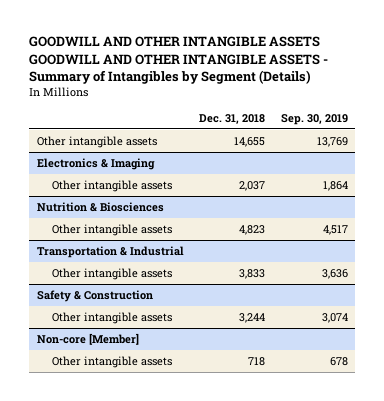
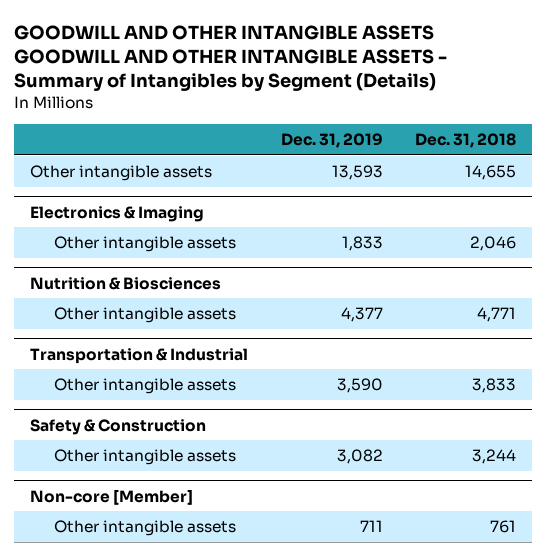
[280,114,348,126] Sep. 30, 2019 -> none
none -> [280,133,383,149] Dec. 31, 2019
[239,180,266,191] 2,037 -> [469,236,516,252] 2,046
[239,224,266,235] 4,823 -> [476,307,516,323] 4,771
[248,356,266,366] 718 -> [489,520,516,534] 761

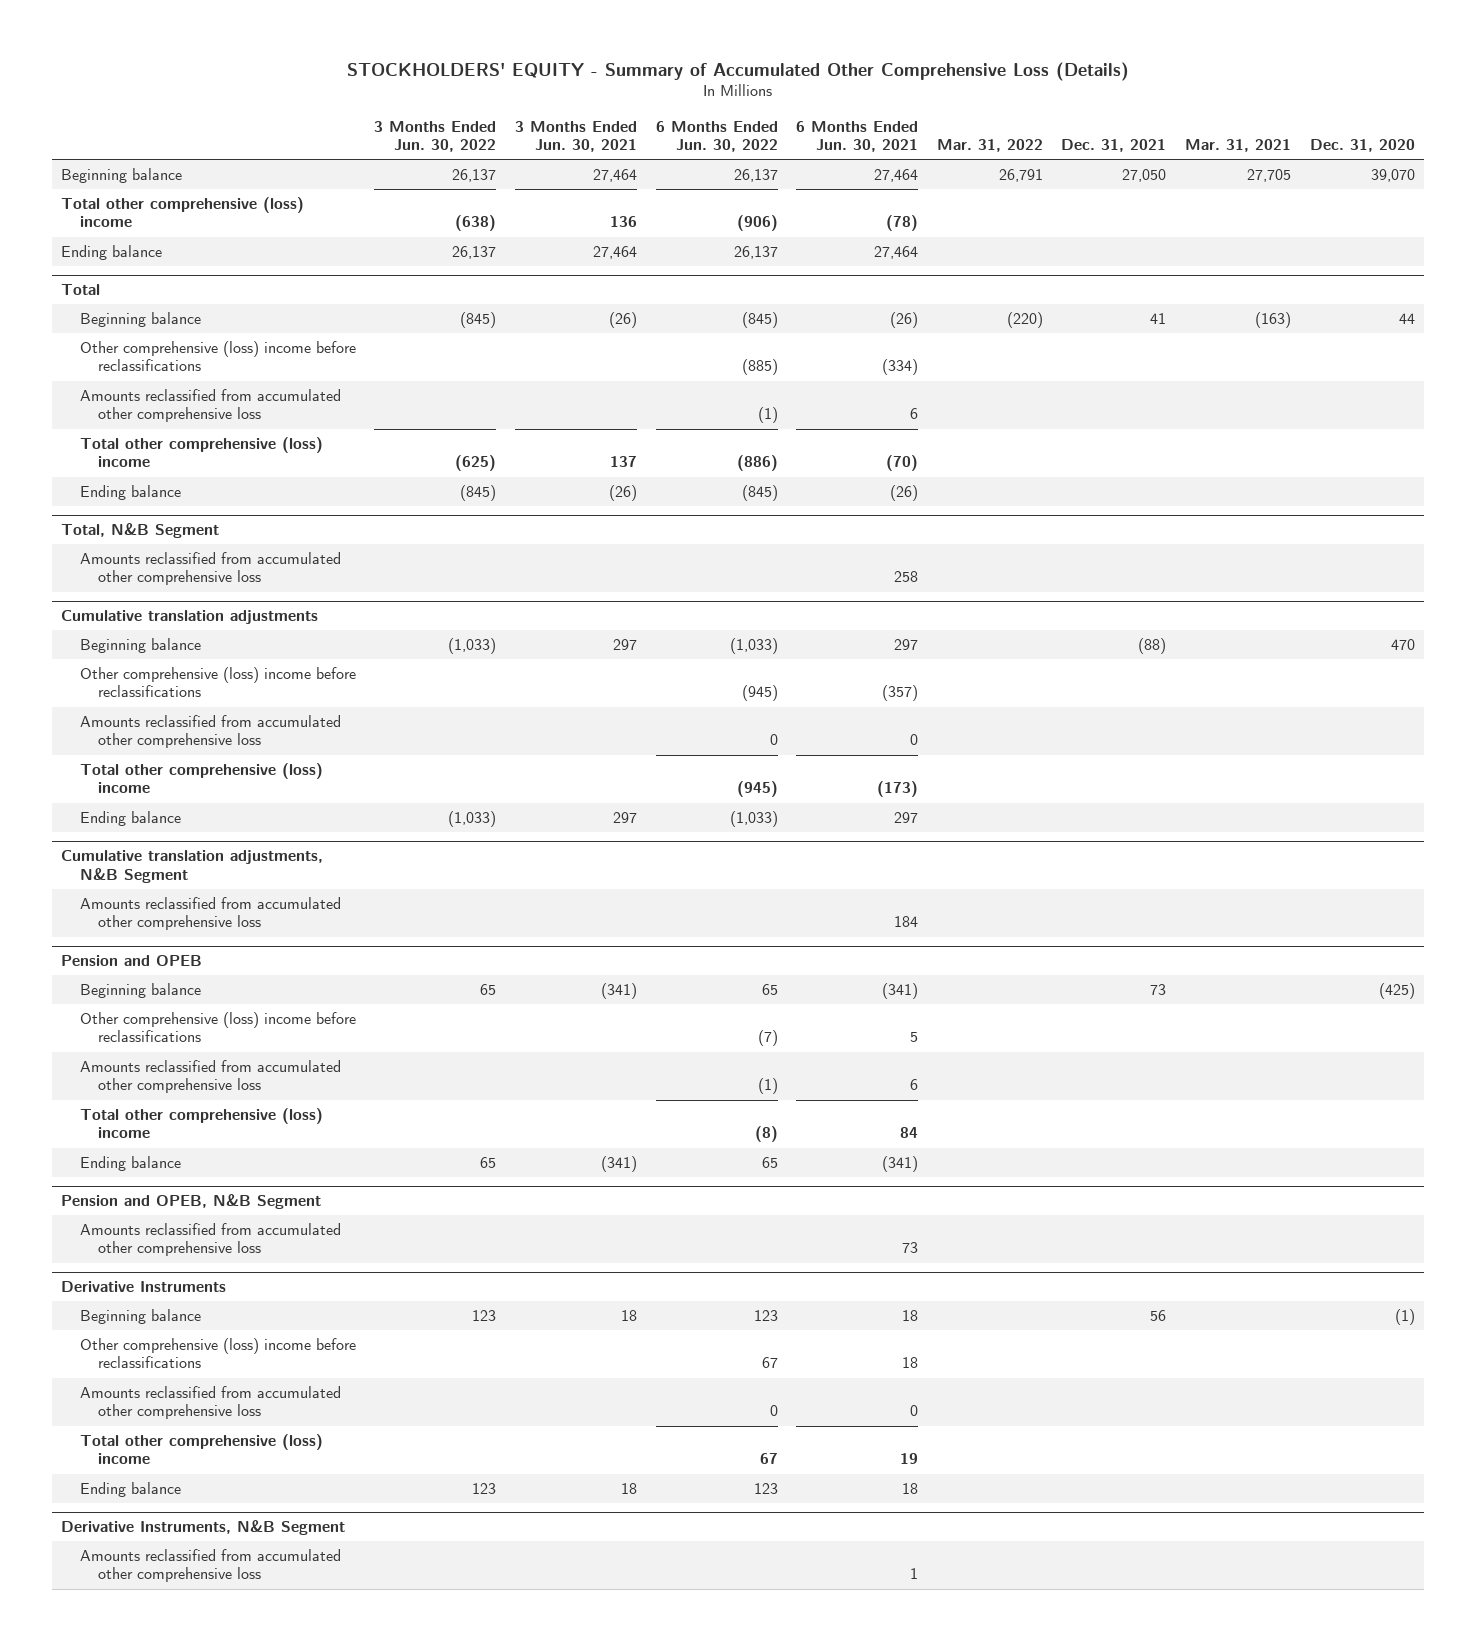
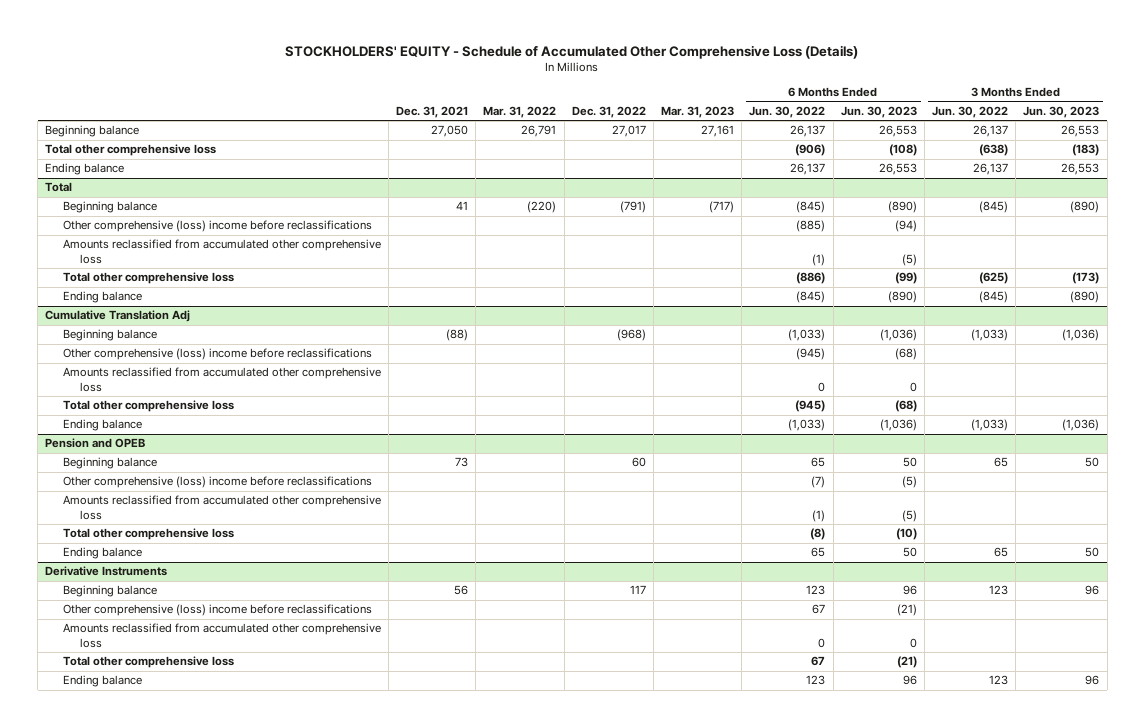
[346,61,1129,81] STOCKHOLDERS' EQUITY - Summary of Accumulated Other Comprehensive Loss (Details) -> [285,44,859,59] STOCKHOLDERS' EQUITY - Schedule of Accumulated Other Comprehensive Loss (Details)
[514,120,637,153] 3 Months Ended Jun. 30, 2021 -> none
[796,120,919,153] 6 Months Ended Jun. 30, 2021 -> none
[1184,139,1291,153] Mar. 31, 2021 -> none
[1309,139,1415,153] Dec. 31, 2020 -> none
none -> [571,105,646,118] Dec. 31, 2022
none -> [661,105,735,118] Mar. 31, 2023
none -> [840,105,917,118] Jun. 30, 2023
none -> [1023,105,1100,118] Jun. 30, 2023
[61,196,305,228] Total other comprehensive (loss) income -> [45,144,217,157] Total other comprehensive loss
[79,436,323,468] Total other comprehensive (loss) income -> [62,272,234,285] Total other comprehensive loss
[61,523,220,539] Total, N&B Segment -> none
[79,551,341,586] Amounts reclassified from accumulated other comprehensive loss -> none
[61,610,319,625] Cumulative translation adjustments -> [45,310,191,323] Cumulative Translation Adj
[79,762,323,794] Total other comprehensive (loss) income -> [62,400,234,413] Total other comprehensive loss
[61,850,324,883] Cumulative translation adjustments, N&B Segment -> none
[79,896,341,931] Amounts reclassified from accumulated other comprehensive loss -> none
[79,1107,323,1139] Total other comprehensive (loss) income -> [62,528,234,541] Total other comprehensive loss
[61,1194,322,1210] Pension and OPEB, N&B Segment -> none
[79,1222,341,1257] Amounts reclassified from accumulated other comprehensive loss -> none
[79,1433,323,1465] Total other comprehensive (loss) income -> [62,656,234,669] Total other comprehensive loss
[61,1520,346,1536] Derivative Instruments, N&B Segment -> none
[79,1548,341,1583] Amounts reclassified from accumulated other comprehensive loss -> none

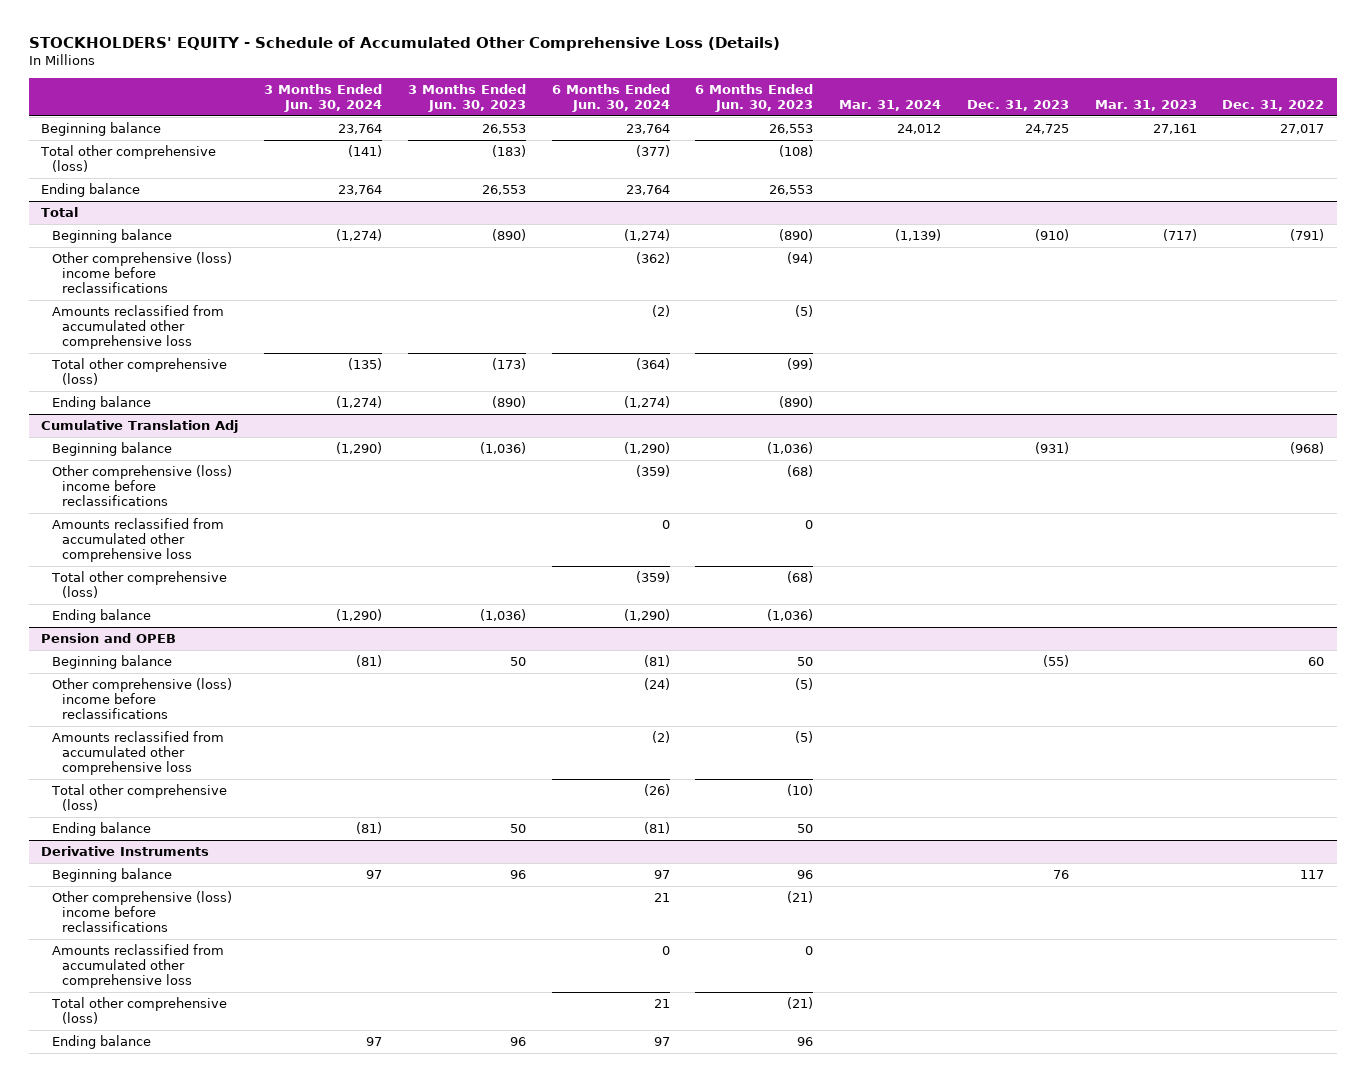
[396,105,469,118] Dec. 31, 2021 -> none
[483,105,557,118] Mar. 31, 2022 -> none
[749,105,826,118] Jun. 30, 2022 -> none
[932,105,1009,118] Jun. 30, 2022 -> none
none -> [264,83,383,112] 3 Months Ended Jun. 30, 2024
none -> [551,83,670,112] 6 Months Ended Jun. 30, 2024
none -> [839,99,942,111] Mar. 31, 2024
none -> [966,99,1069,111] Dec. 31, 2023
[45,144,217,157] Total other comprehensive loss -> [40,144,217,172] Total other comprehensive (loss)
[62,272,234,285] Total other comprehensive loss -> [50,357,227,385] Total other comprehensive (loss)
[62,400,234,413] Total other comprehensive loss -> [50,570,227,598] Total other comprehensive (loss)
[62,528,234,541] Total other comprehensive loss -> [50,783,227,811] Total other comprehensive (loss)
[62,656,234,669] Total other comprehensive loss -> [50,996,227,1024] Total other comprehensive (loss)

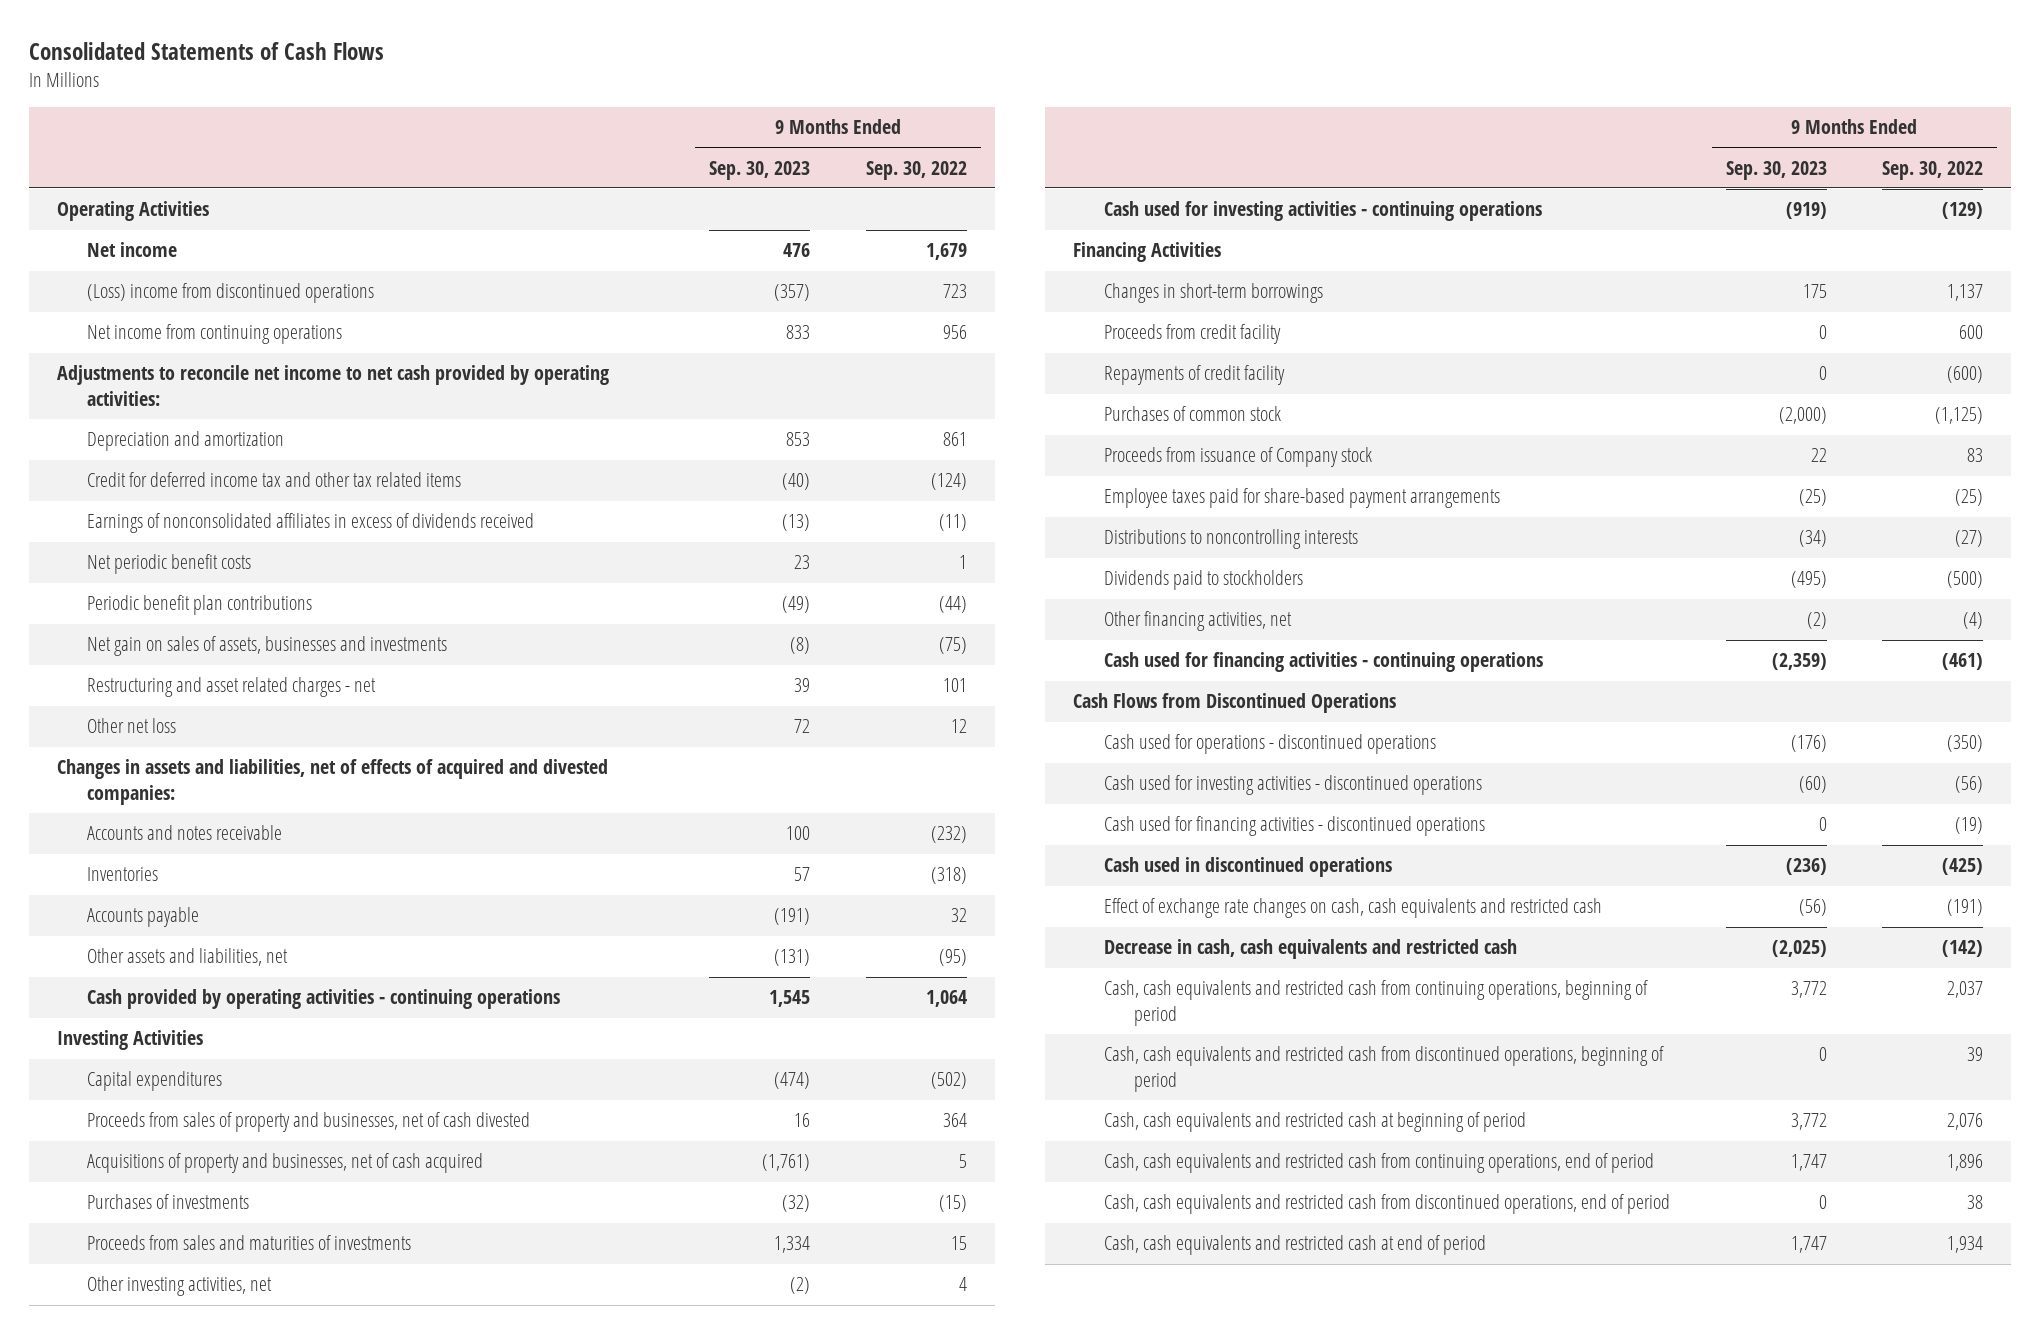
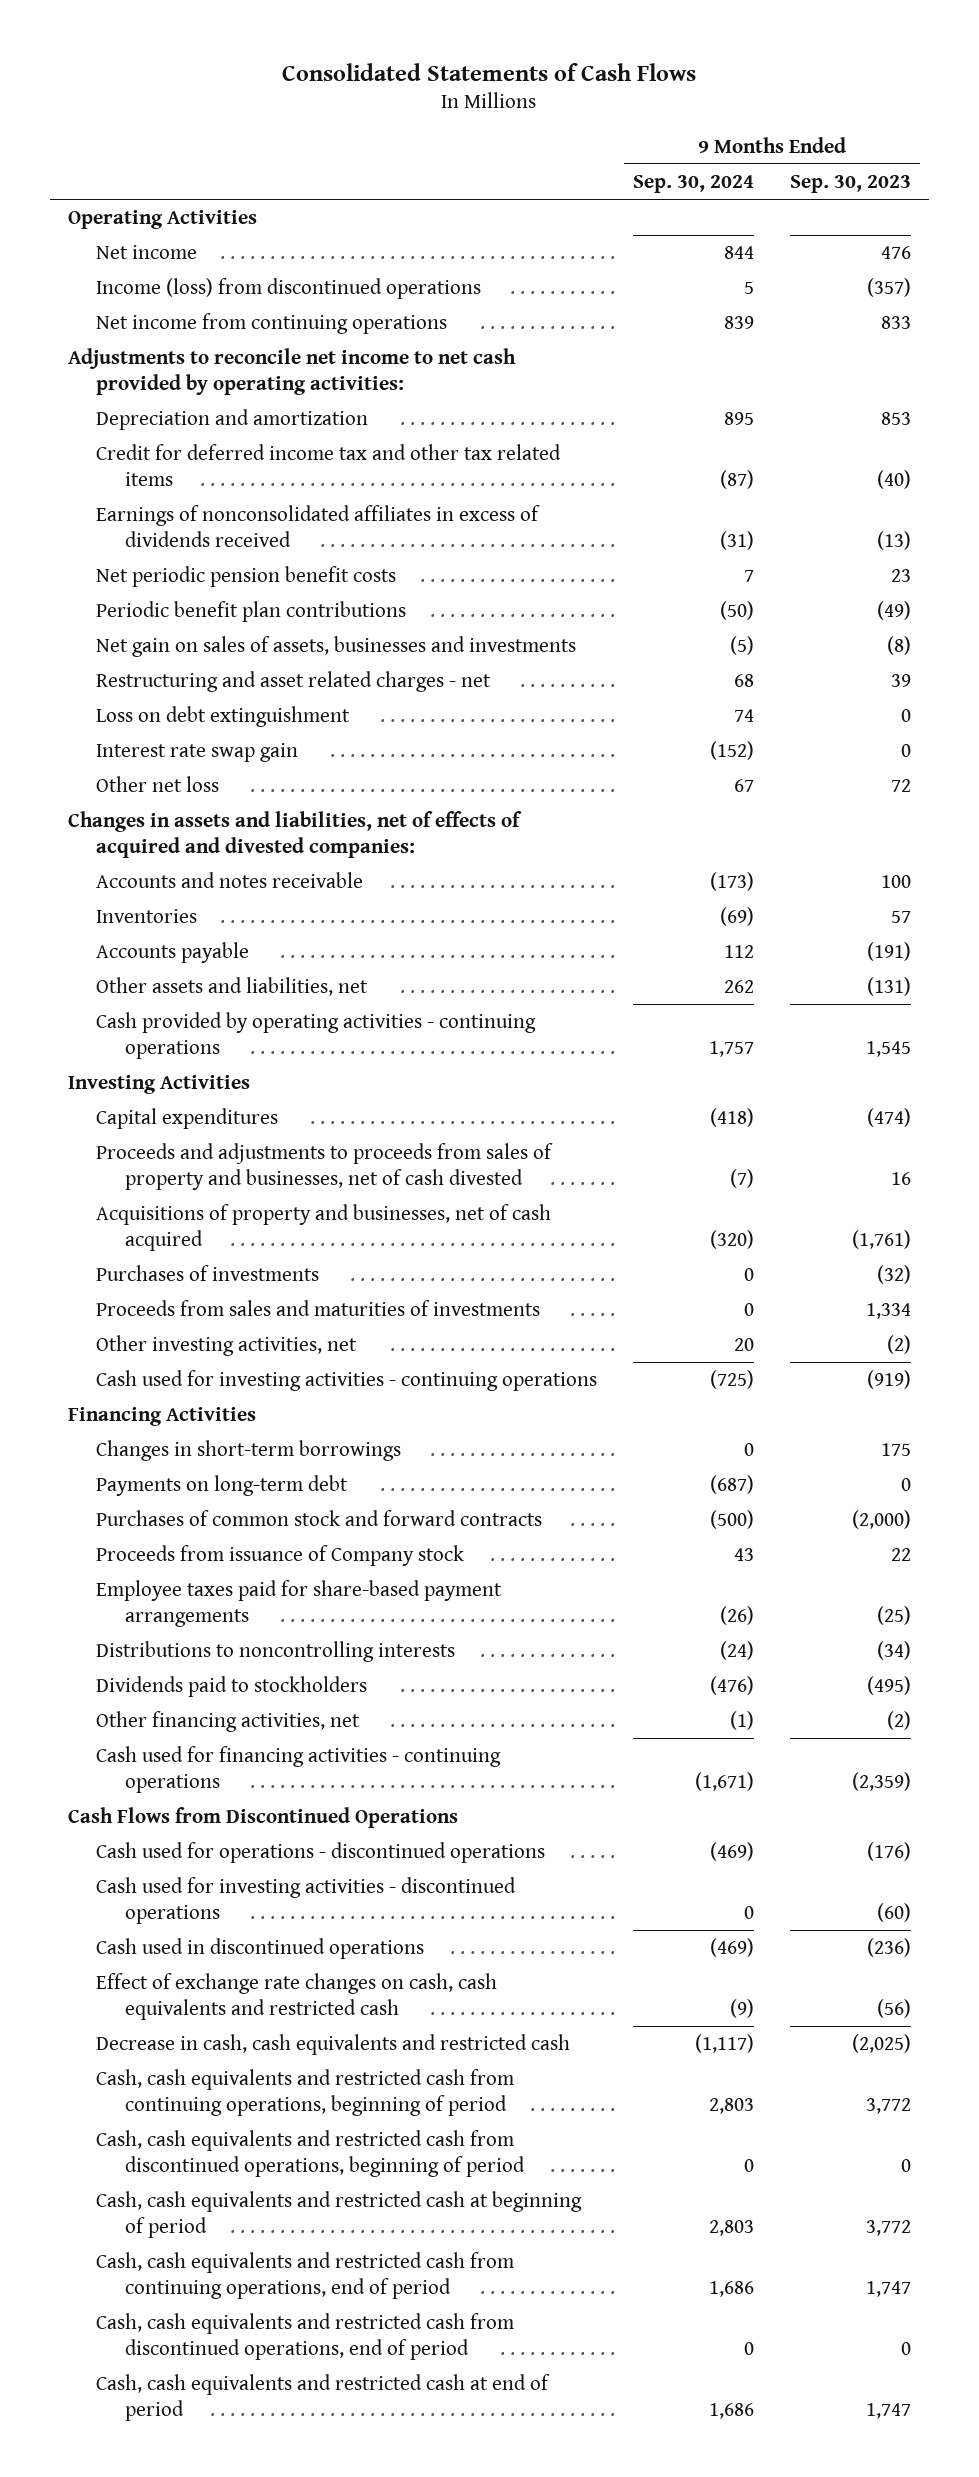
[866,160,968,180] Sep. 30, 2022 -> none
none -> [633,174,755,193] Sep. 30, 2024
[87,283,375,304] (Loss) income from discontinued operations -> [96,277,482,299] Income (loss) from discontinued operations
[87,554,252,575] Net periodic benefit costs -> [96,565,397,587] Net periodic pension benefit costs
none -> [96,705,351,727] Loss on debt extinguishment
none -> [96,742,299,762] Interest rate swap gain
[87,1112,531,1133] Proceeds from sales of property and businesses, net of cash divested -> [96,1142,554,1191] Proceeds and adjustments to proceeds from sales of property and businesses, net of cash divested
[1103,324,1281,345] Proceeds from credit facility -> none
[1103,365,1285,386] Repayments of credit facility -> none
none -> [96,1474,349,1496] Payments on long-term debt
[1103,406,1281,422] Purchases of common stock -> [96,1509,543,1526] Purchases of common stock and forward contracts
[1103,816,1485,837] Cash used for financing activities - discontinued operations -> none

